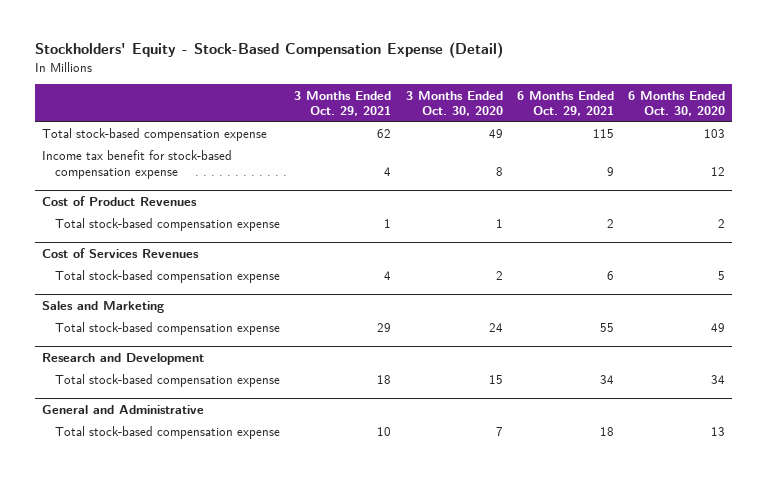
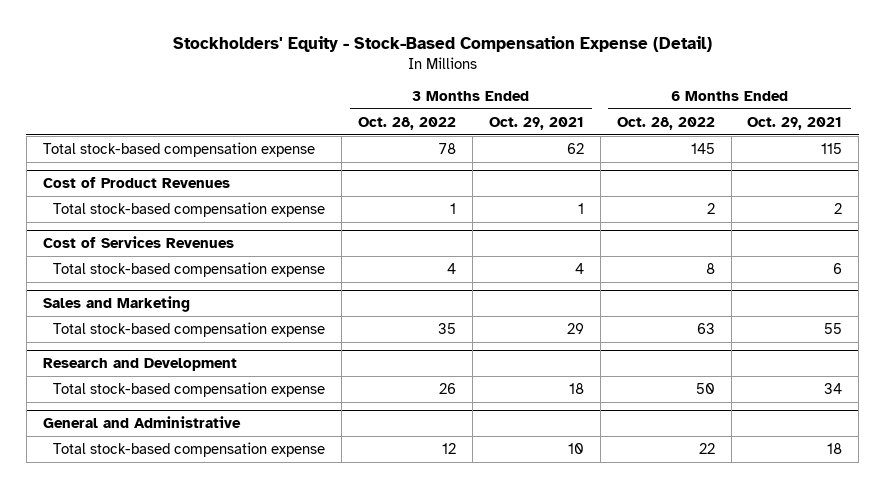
[405,90,503,117] 3 Months Ended Oct. 30, 2020 -> none
[627,90,725,117] 6 Months Ended Oct. 30, 2020 -> none
none -> [357,116,456,130] Oct. 28, 2022
none -> [616,116,715,130] Oct. 28, 2022
[41,150,232,180] Income tax benefit for stock-based compensation expense -> none

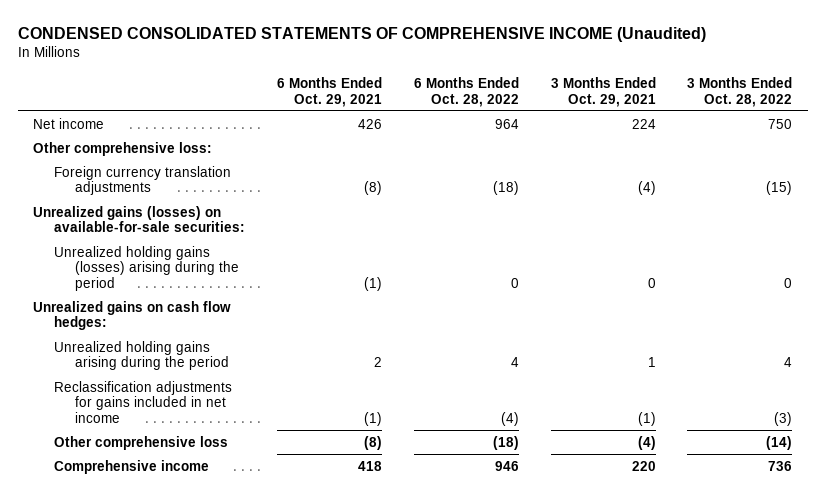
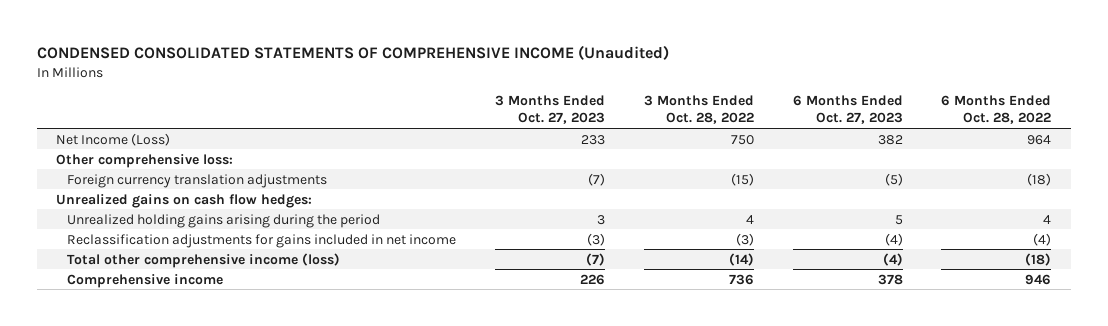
[277,76,383,107] 6 Months Ended Oct. 29, 2021 -> none
[550,76,656,107] 3 Months Ended Oct. 29, 2021 -> none
none -> [494,95,605,125] 3 Months Ended Oct. 27, 2023
none -> [792,95,903,125] 6 Months Ended Oct. 27, 2023
[33,117,105,129] Net income -> [56,132,171,146] Net Income (Loss)
[33,205,246,233] Unrealized gains (losses) on available-for-sale securities: -> none
[54,245,240,292] Unrealized holding gains (losses) arising during the period -> none
[54,435,229,450] Other comprehensive loss -> [66,252,340,268] Total other comprehensive income (loss)

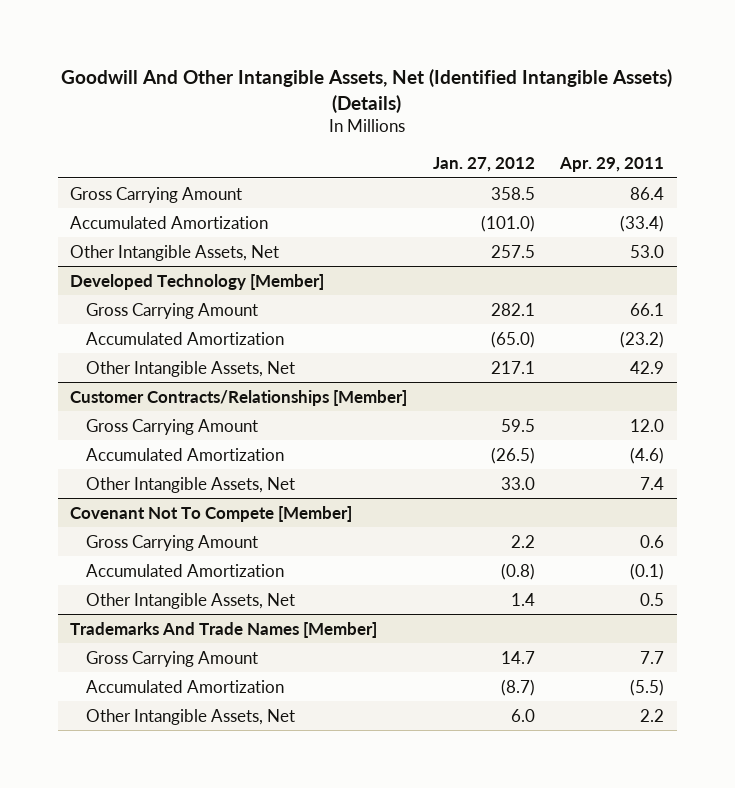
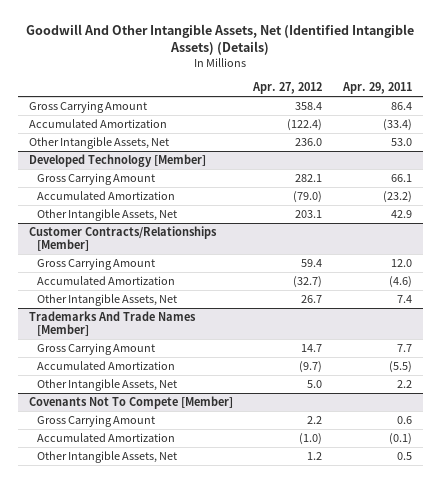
[432,157,535,173] Jan. 27, 2012 -> none
none -> [252,82,323,95] Apr. 27, 2012
[70,505,353,522] Covenant Not To Compete [Member] -> none
[85,534,258,551] Gross Carrying Amount -> none
[85,563,284,577] Accumulated Amortization -> none
[85,592,295,609] Other Intangible Assets, Net -> none
none -> [28,396,233,410] Covenants Not To Compete [Member]
none -> [37,415,156,428] Gross Carrying Amount
none -> [37,433,176,443] Accumulated Amortization
none -> [37,451,178,464] Other Intangible Assets, Net

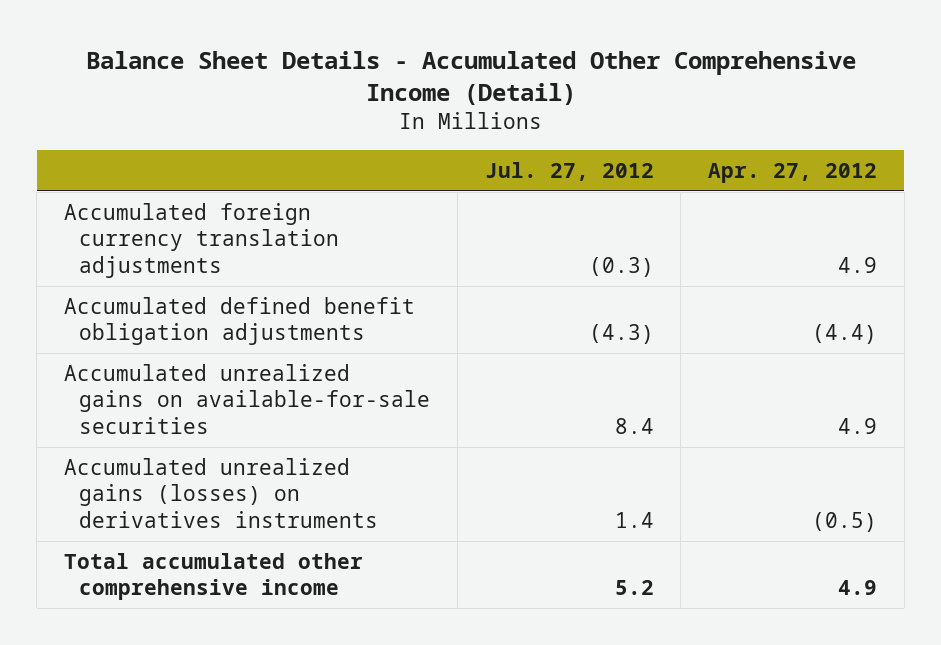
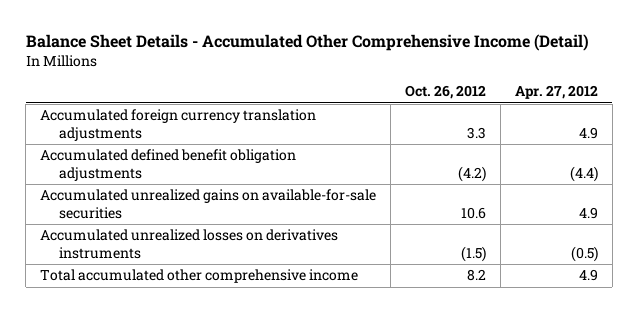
[484,161,654,181] Jul. 27, 2012 -> none
none -> [405,85,487,100] Oct. 26, 2012
[63,457,379,528] Accumulated unrealized gains (losses) on derivatives instruments -> [40,229,339,260] Accumulated unrealized losses on derivatives instruments

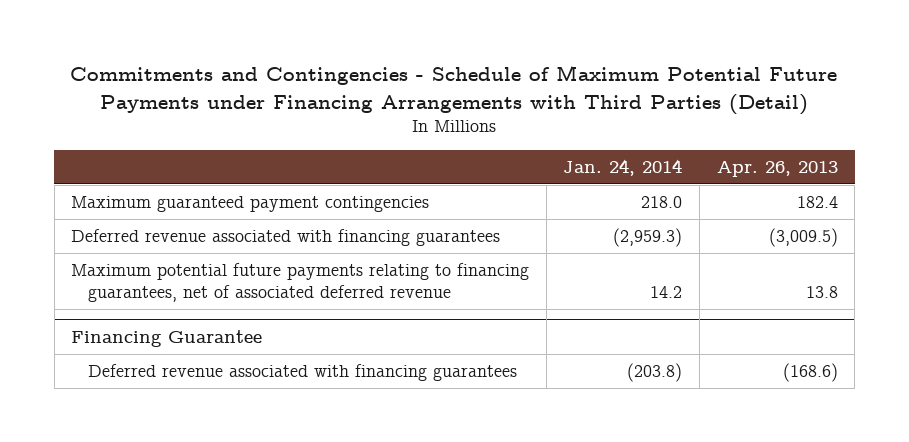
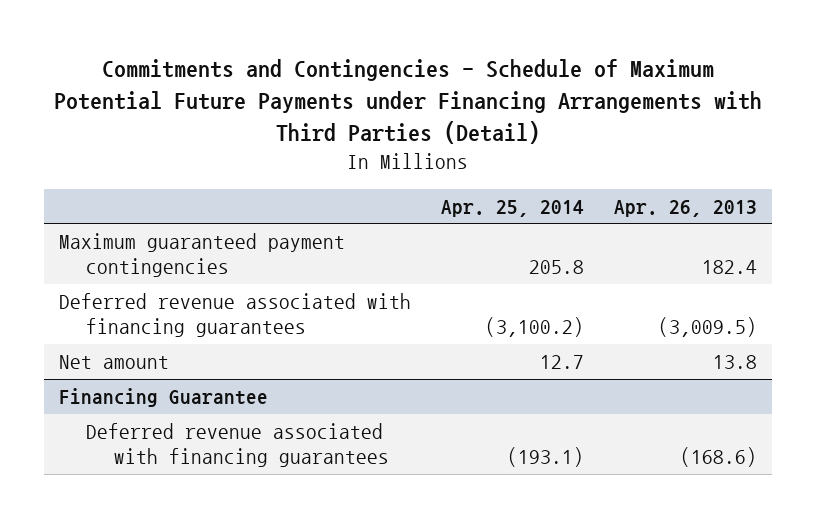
[563,158,683,176] Jan. 24, 2014 -> none
none -> [440,199,584,217] Apr. 25, 2014
[71,263,530,302] Maximum potential future payments relating to financing guarantees, net of associated deferred revenue -> [58,354,169,369] Net amount

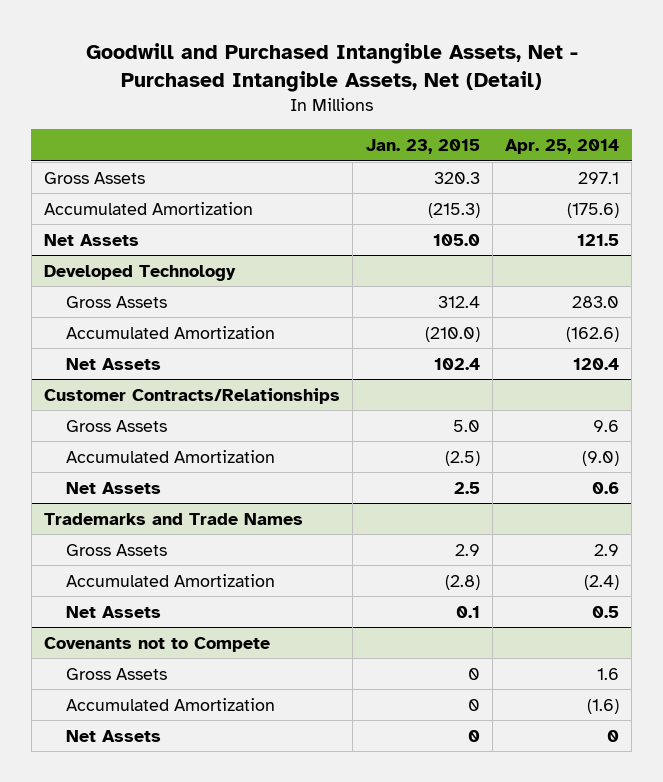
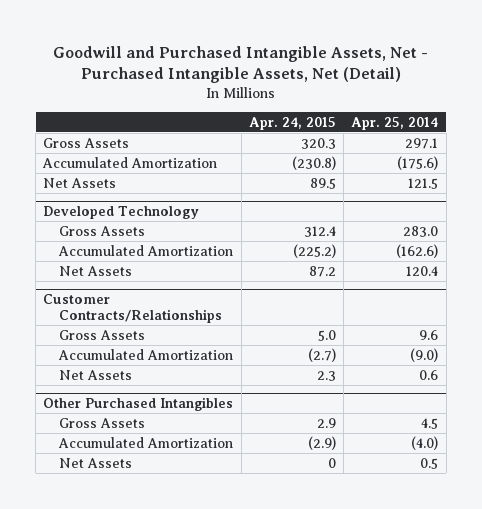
[365,139,480,155] Jan. 23, 2015 -> none
none -> [248,116,336,130] Apr. 24, 2015
[44,512,304,525] Trademarks and Trade Names -> none
none -> [43,396,234,411] Other Purchased Intangibles
[594,543,620,556] 2.9 -> [421,417,439,429] 4.5
[584,574,620,590] (2.4) -> [411,435,439,450] (4.0)
[44,636,271,652] Covenants not to Compete -> none
[66,667,168,680] Gross Assets -> none
[66,697,276,711] Accumulated Amortization -> none
[66,729,162,742] Net Assets -> none

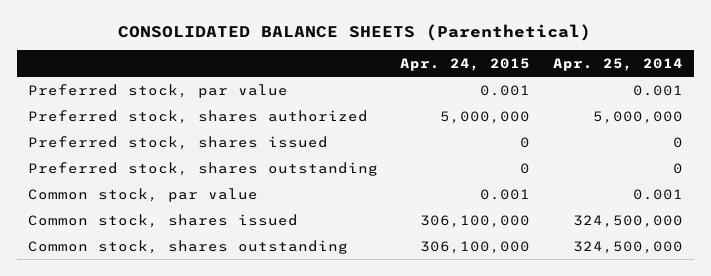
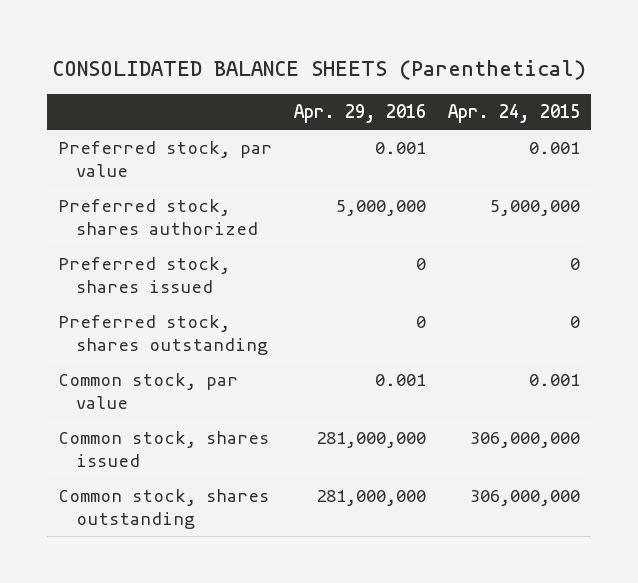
[552,58,683,72] Apr. 25, 2014 -> none
none -> [293,104,426,124] Apr. 29, 2016
[420,214,531,228] 306,100,000 -> [469,431,580,448] 306,000,000
[420,240,531,254] 306,100,000 -> [469,489,580,506] 306,000,000

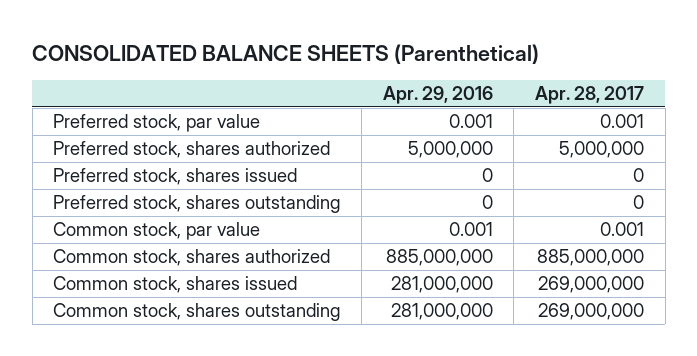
[447,104,580,124] Apr. 24, 2015 -> none
none -> [535,86,645,105] Apr. 28, 2017
none -> [53,249,331,267] Common stock, shares authorized

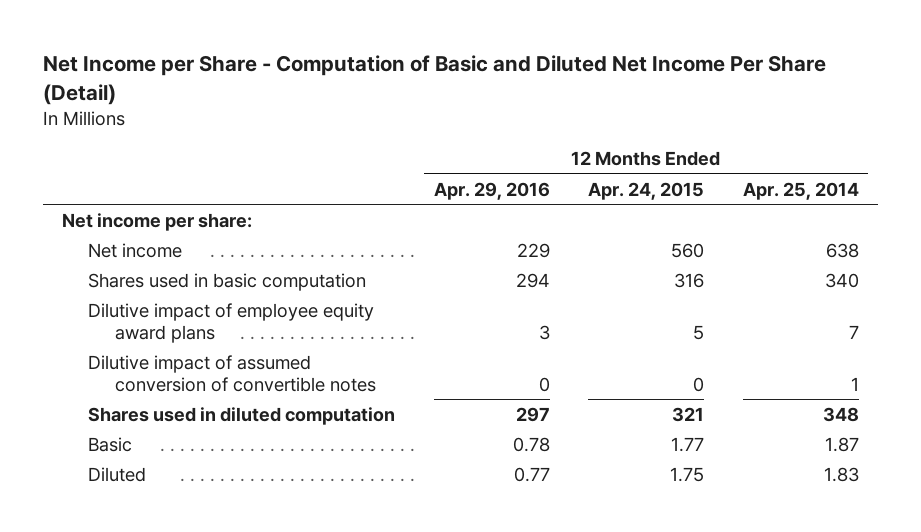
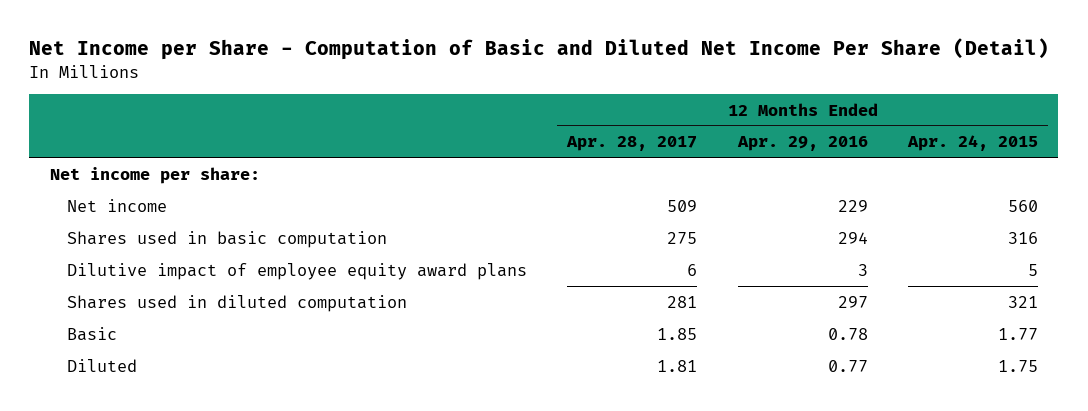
[742,181,859,200] Apr. 25, 2014 -> none
none -> [566,136,698,152] Apr. 28, 2017
[88,354,376,392] Dilutive impact of assumed conversion of convertible notes -> none

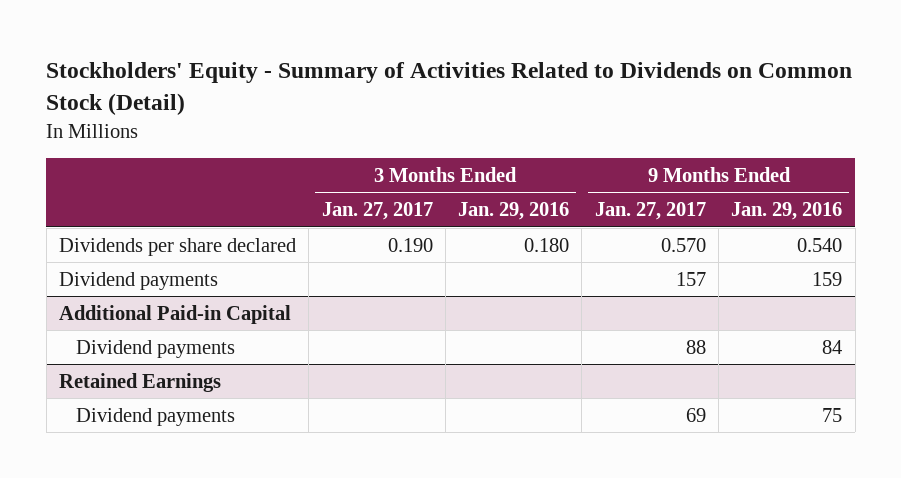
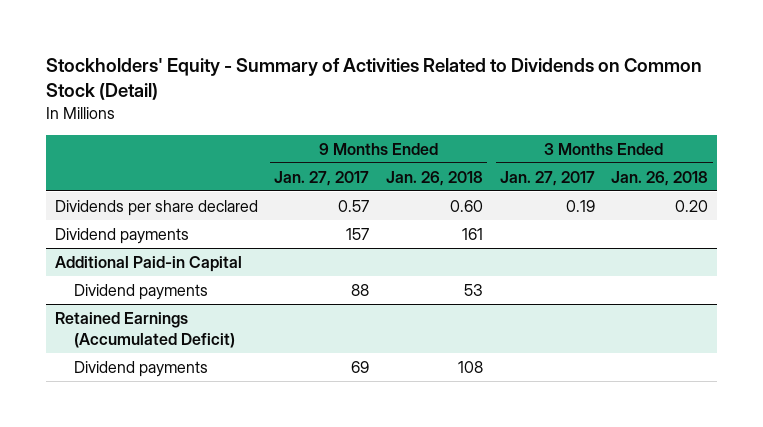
[458,202,570,221] Jan. 29, 2016 -> none
[731,202,843,221] Jan. 29, 2016 -> none
none -> [386,170,484,186] Jan. 26, 2018
none -> [611,170,709,186] Jan. 26, 2018
[387,237,433,252] 0.190 -> [565,199,595,212] 0.19
[660,237,706,252] 0.570 -> [338,199,370,212] 0.57
[59,372,222,392] Retained Earnings -> [54,311,235,348] Retained Earnings (Accumulated Deficit)

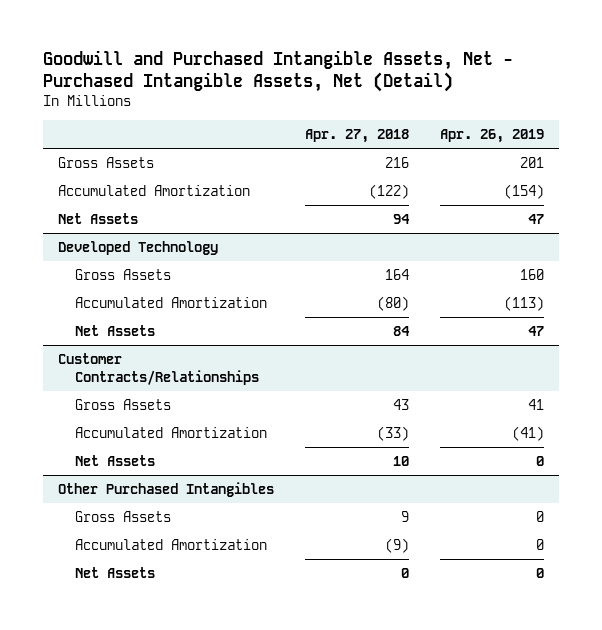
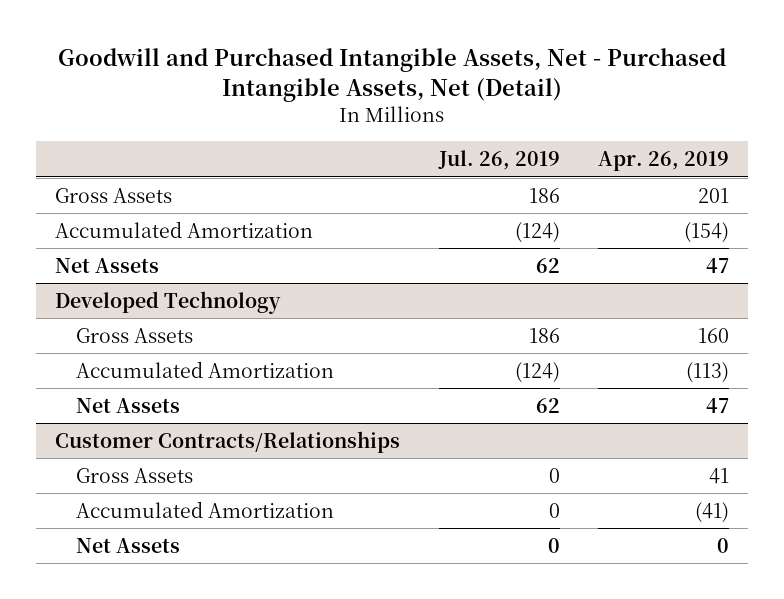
[305,129,410,144] Apr. 27, 2018 -> none
none -> [437,150,560,171] Jul. 26, 2019
[58,481,275,497] Other Purchased Intangibles -> none
[74,510,171,522] Gross Assets -> none
[74,538,267,550] Accumulated Amortization -> none
[74,566,155,578] Net Assets -> none

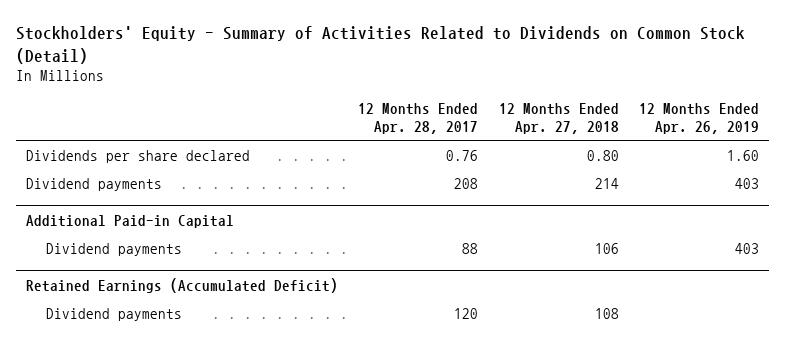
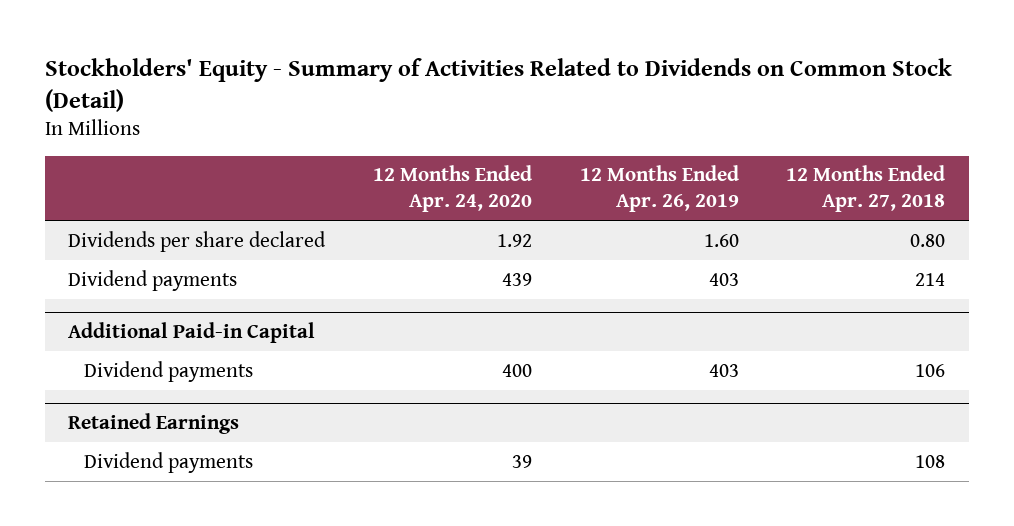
[358,103,479,134] 12 Months Ended Apr. 28, 2017 -> none
none -> [373,165,533,213] 12 Months Ended Apr. 24, 2020
[26,277,339,293] Retained Earnings (Accumulated Deficit) -> [68,412,240,434] Retained Earnings

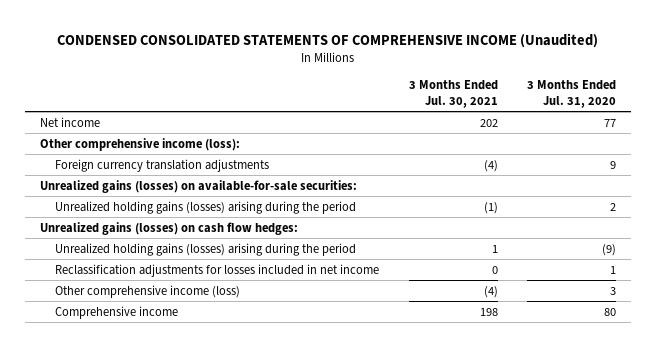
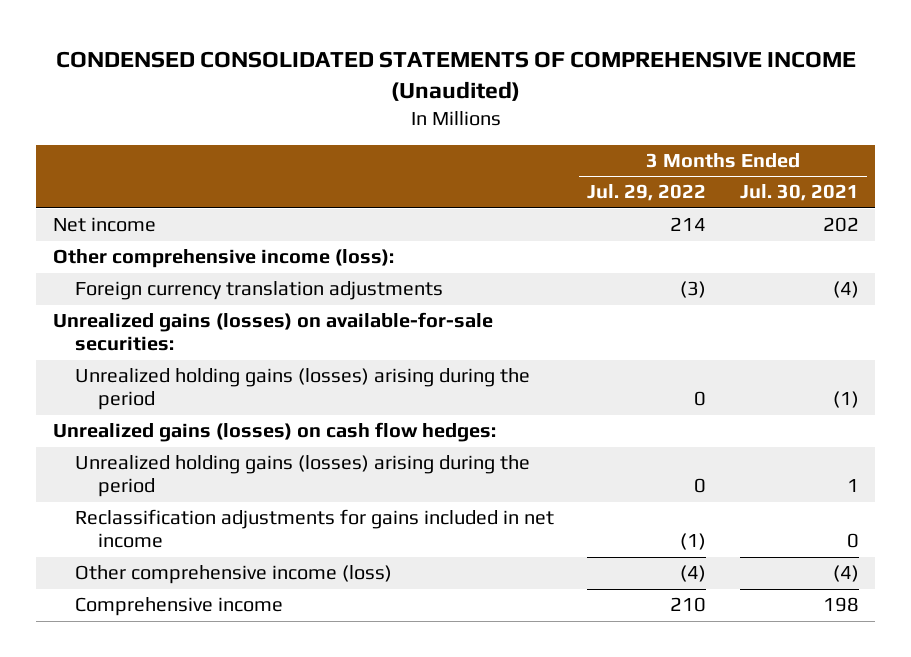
[527,80,617,108] 3 Months Ended Jul. 31, 2020 -> none
none -> [587,184,707,202] Jul. 29, 2022
[54,263,379,277] Reclassification adjustments for losses included in net income -> [75,509,555,549] Reclassification adjustments for gains included in net income

